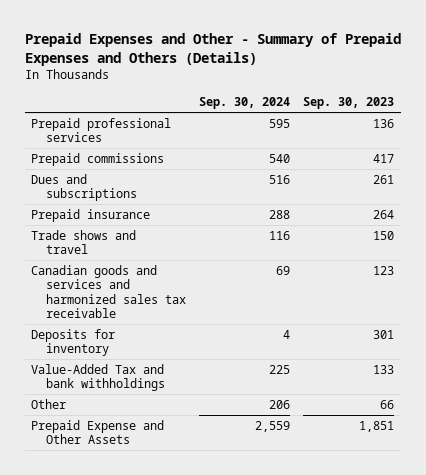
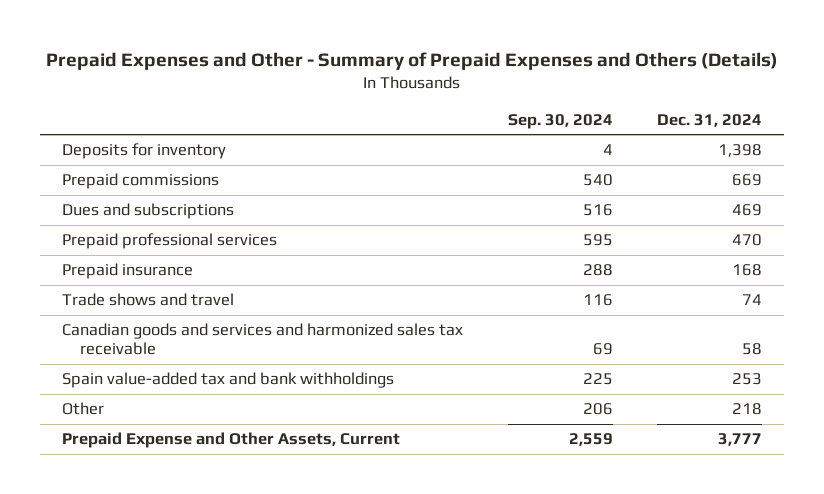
[303,97,395,110] Sep. 30, 2023 -> none
none -> [657,113,763,127] Dec. 31, 2024
[31,328,116,357] Deposits for inventory -> [62,143,227,160] Deposits for inventory
[31,117,172,143] Prepaid professional services -> [62,233,278,250] Prepaid professional services
[31,363,165,392] Value-Added Tax and bank withholdings -> [62,372,395,389] Spain value-added tax and bank withholdings
[31,419,165,445] Prepaid Expense and Other Assets -> [62,432,401,449] Prepaid Expense and Other Assets, Current

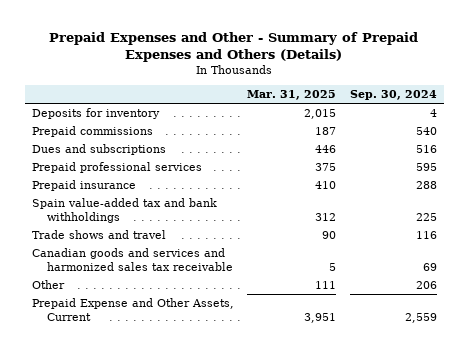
[657,113,763,127] Dec. 31, 2024 -> none
none -> [247,90,337,101] Mar. 31, 2025
[62,372,395,389] Spain value-added tax and bank withholdings -> [31,198,217,224] Spain value-added tax and bank withholdings

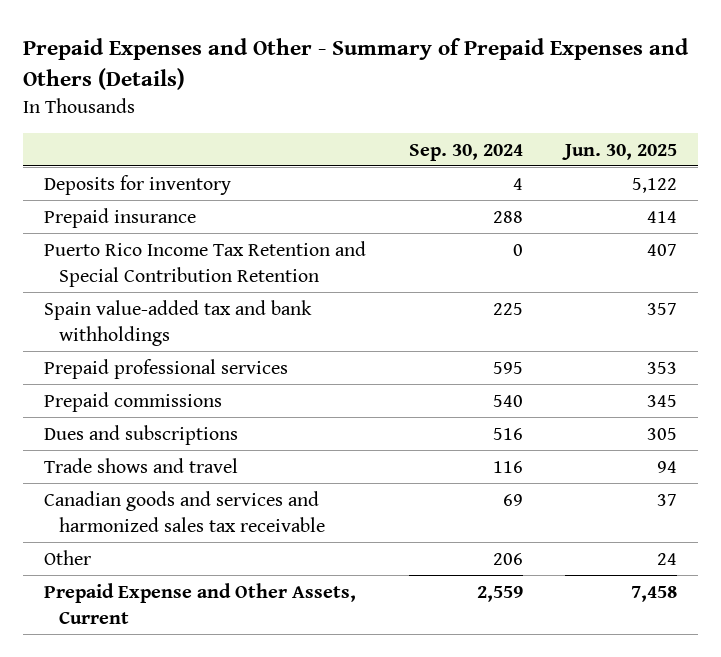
[247,90,337,101] Mar. 31, 2025 -> none
none -> [561,143,677,160] Jun. 30, 2025
none -> [44,240,367,287] Puerto Rico Income Tax Retention and Special Contribution Retention
[31,162,202,174] Prepaid professional services -> [44,358,289,379] Prepaid professional services
[31,126,153,138] Prepaid commissions -> [44,391,223,412] Prepaid commissions
[31,144,166,156] Dues and subscriptions -> [44,424,239,445] Dues and subscriptions

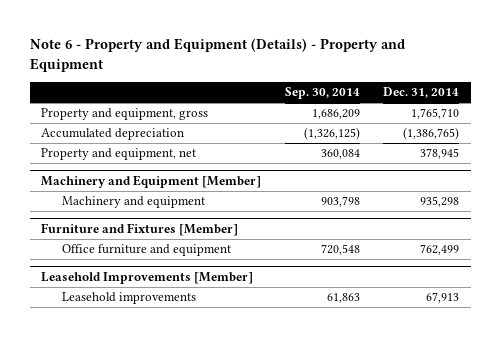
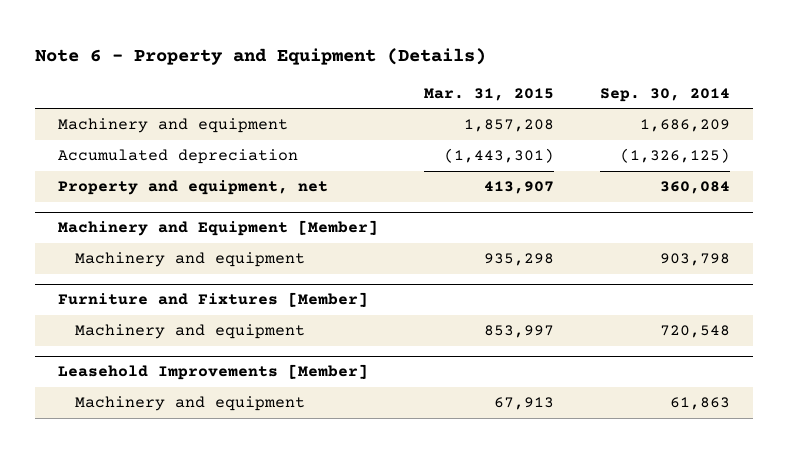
[29,38,405,73] Note 6 - Property and Equipment (Details) - Property and Equipment -> [35,47,487,65] Note 6 - Property and Equipment (Details)
[383,87,460,99] Dec. 31, 2014 -> none
none -> [424,87,555,101] Mar. 31, 2015
[41,108,209,121] Property and equipment, gross -> [58,118,289,134] Machinery and equipment
[61,244,231,257] Office furniture and equipment -> [74,324,305,340] Machinery and equipment
[61,292,196,305] Leasehold improvements -> [74,396,305,412] Machinery and equipment

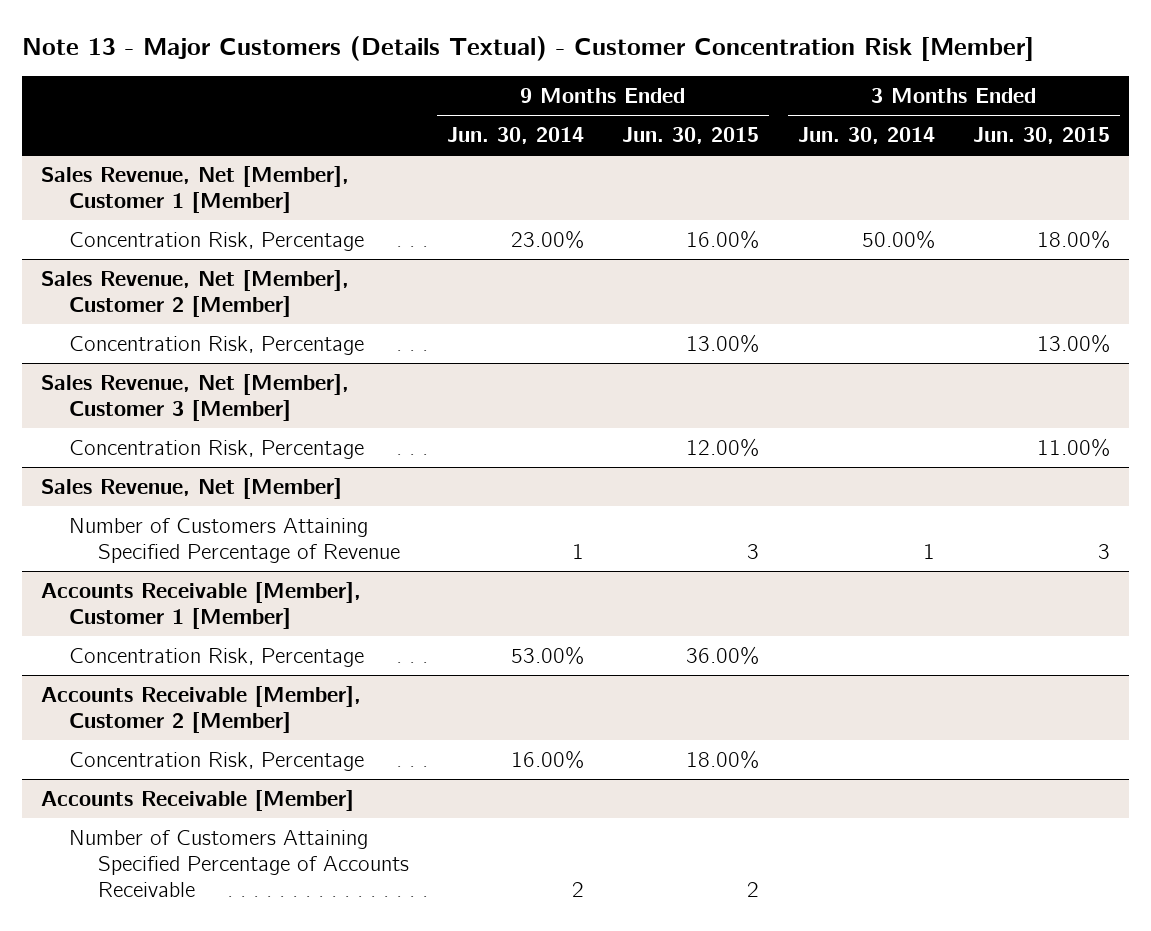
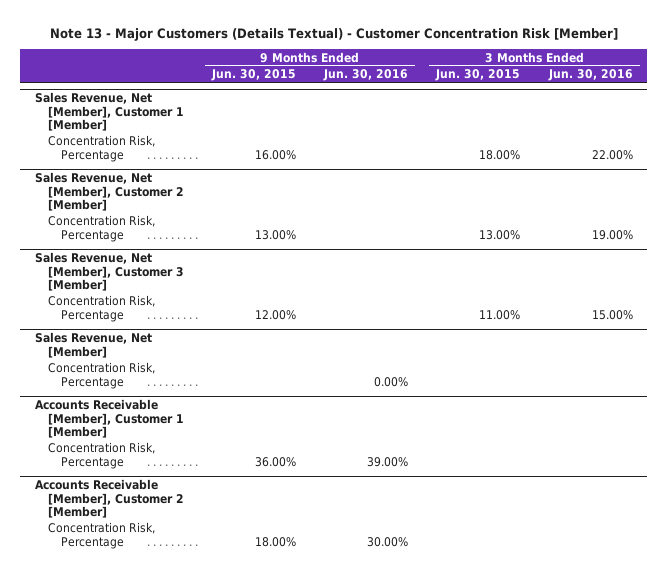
[446,126,584,144] Jun. 30, 2014 -> none
[797,126,935,144] Jun. 30, 2014 -> none
none -> [323,68,409,81] Jun. 30, 2016
none -> [547,68,633,81] Jun. 30, 2016
[69,517,400,563] Number of Customers Attaining Specified Percentage of Revenue -> none
none -> [47,362,155,389] Concentration Risk, Percentage
[40,789,354,811] Accounts Receivable [Member] -> none
[69,829,409,897] Number of Customers Attaining Specified Percentage of Accounts Receivable -> none

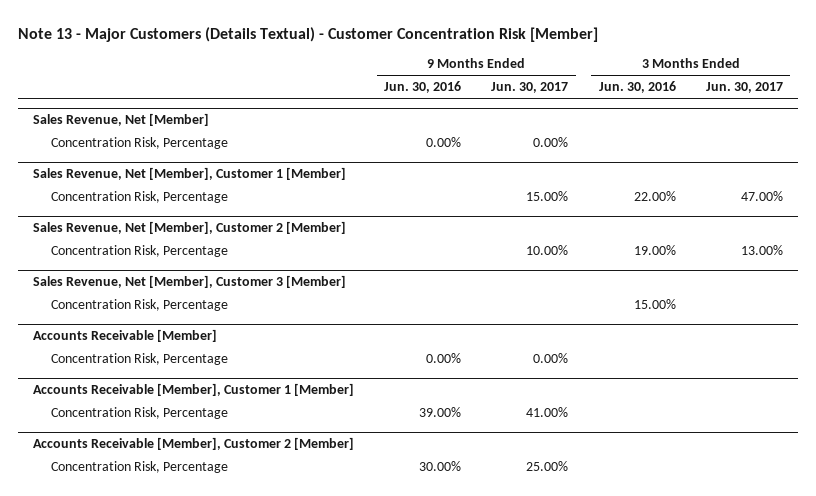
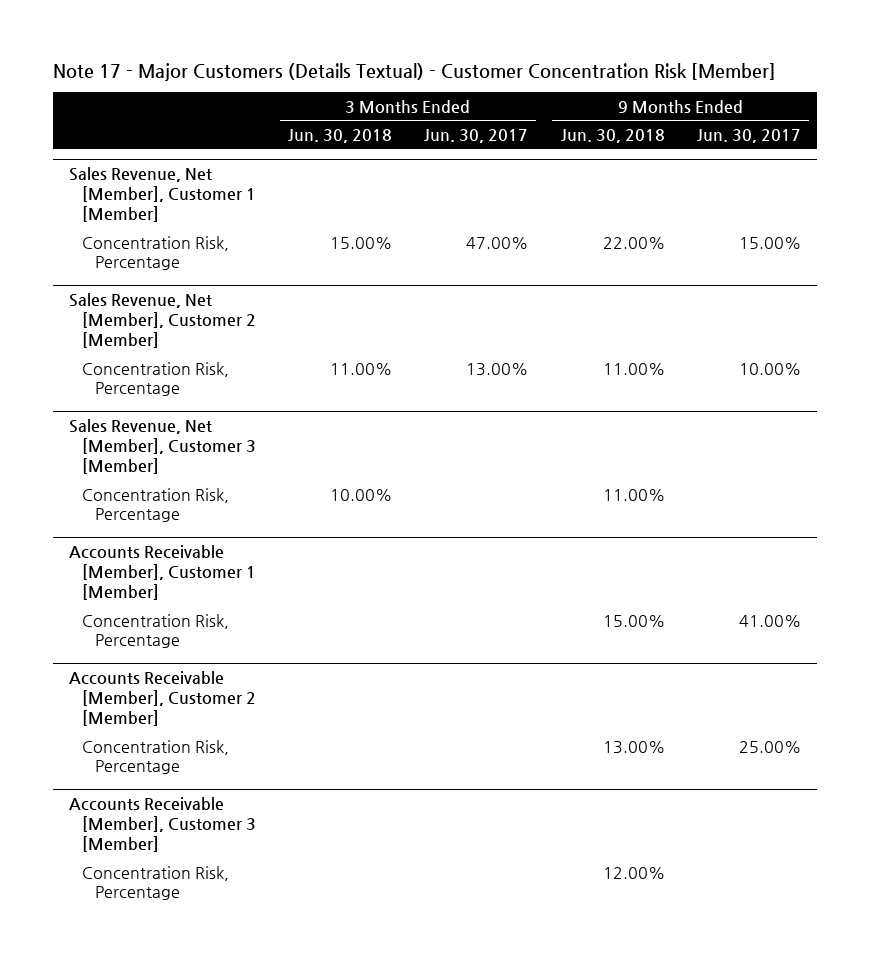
[17,26,598,42] Note 13 - Major Customers (Details Textual) - Customer Concentration Risk [Member] -> [52,62,776,81] Note 17 - Major Customers (Details Textual) - Customer Concentration Risk [Member]
[384,81,462,94] Jun. 30, 2016 -> none
[598,81,676,94] Jun. 30, 2016 -> none
none -> [288,129,393,144] Jun. 30, 2018
none -> [560,129,665,144] Jun. 30, 2018
[32,113,209,127] Sales Revenue, Net [Member] -> none
[51,137,229,150] Concentration Risk, Percentage -> none
[32,329,217,343] Accounts Receivable [Member] -> none
[51,353,229,366] Concentration Risk, Percentage -> none
none -> [68,797,257,852] Accounts Receivable [Member], Customer 3 [Member]
none -> [82,865,230,901] Concentration Risk, Percentage

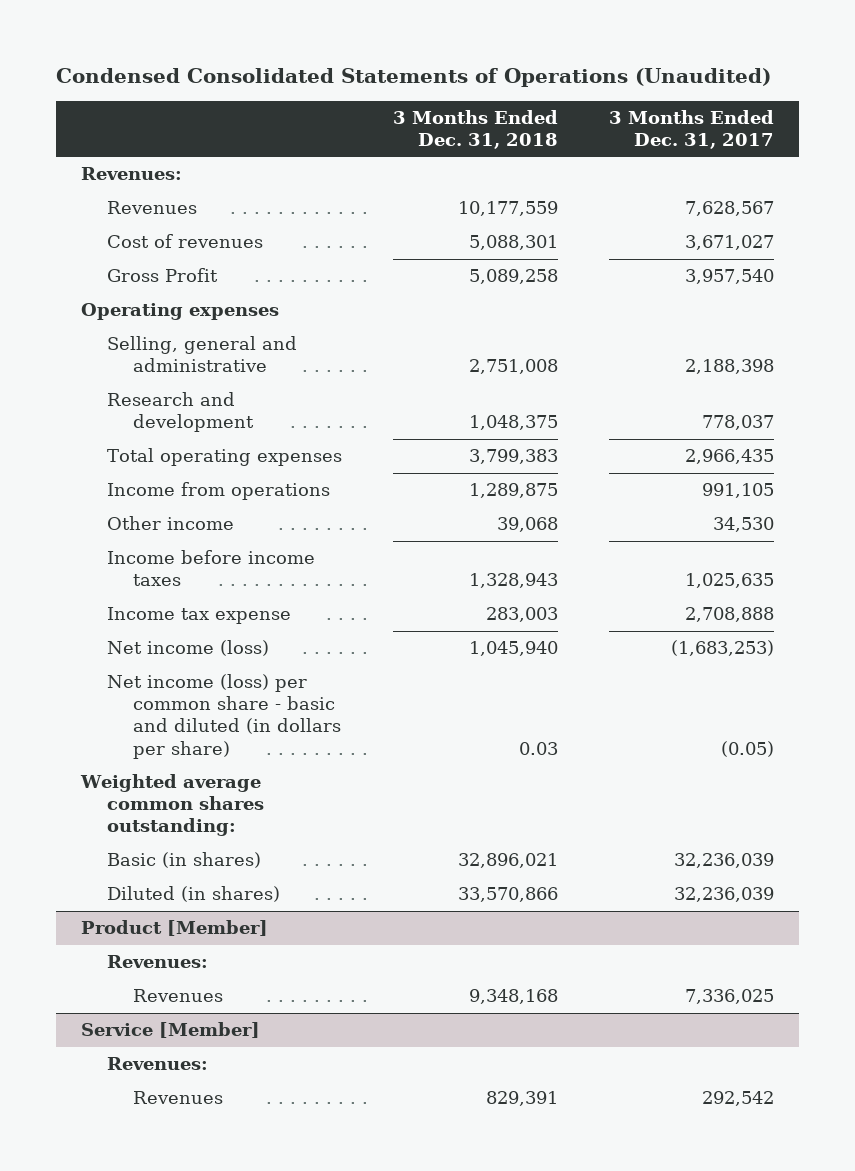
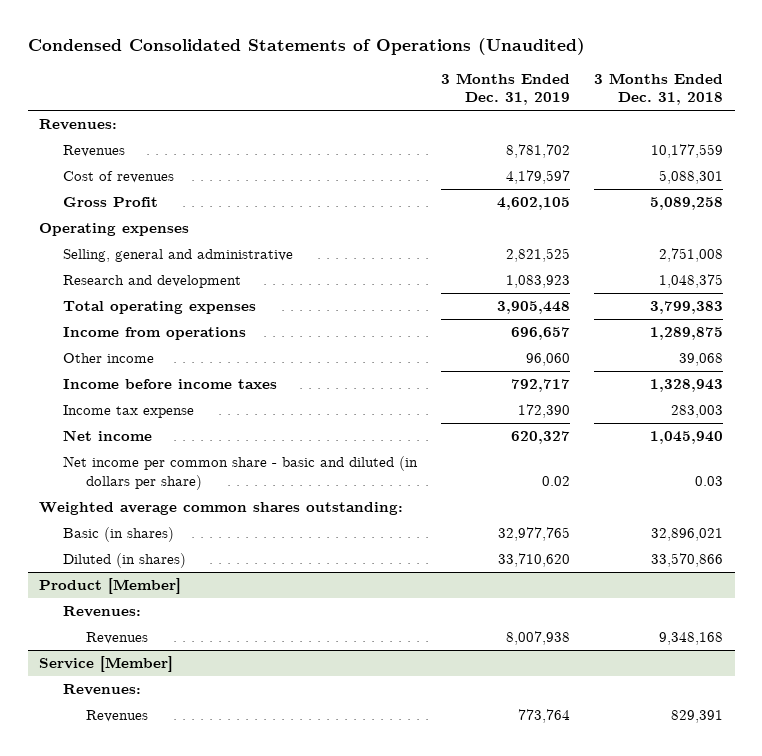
[608,110,774,150] 3 Months Ended Dec. 31, 2017 -> none
none -> [440,72,570,106] 3 Months Ended Dec. 31, 2019
[107,640,270,657] Net income (loss) -> [62,430,152,442] Net income
[107,674,342,759] Net income (loss) per common share - basic and diluted (in dollars per share) -> [62,456,418,490] Net income per common share - basic and diluted (in dollars per share)

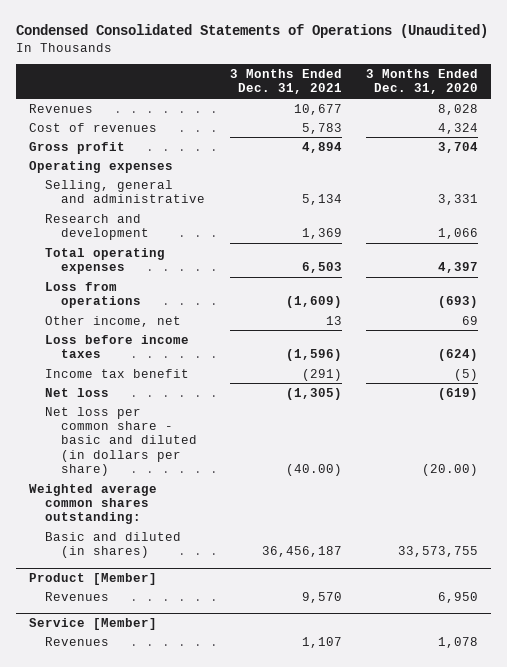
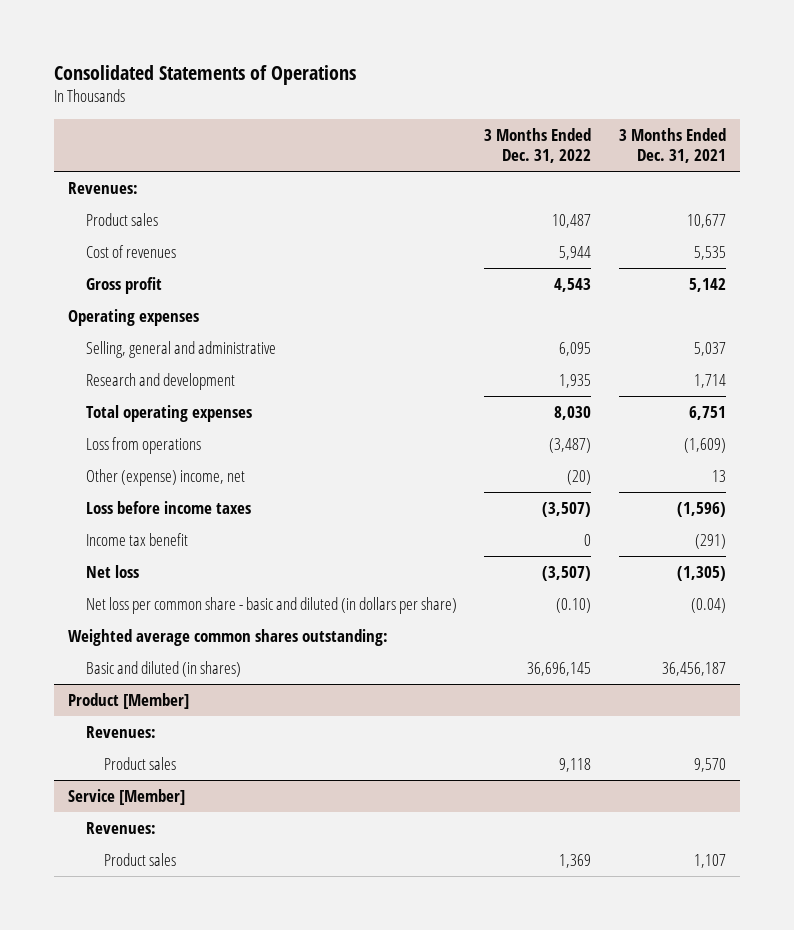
[16,24,489,39] Condensed Consolidated Statements of Operations (Unaudited) -> [53,64,356,85] Consolidated Statements of Operations
[366,69,479,95] 3 Months Ended Dec. 31, 2020 -> none
none -> [484,128,592,164] 3 Months Ended Dec. 31, 2022
none -> [67,181,138,194] Revenues:
[28,103,93,113] Revenues -> [85,212,158,226] Product sales
[301,122,342,134] 5,783 -> [693,245,726,260] 5,535
[301,141,342,153] 4,894 -> [688,277,726,292] 5,142
[301,194,342,206] 5,134 -> [693,341,726,356] 5,037
[301,228,342,240] 1,369 -> [693,373,726,388] 1,714
[301,262,342,274] 6,503 -> [688,405,726,420] 6,751
[44,315,181,327] Other income, net -> [85,468,245,486] Other (expense) income, net
[285,464,342,477] (40.00) -> [690,597,726,613] (0.04)
none -> [85,725,156,738] Revenues:
[44,591,109,601] Revenues -> [103,756,176,770] Product sales
none -> [85,821,156,834] Revenues:
[44,636,109,646] Revenues -> [103,852,176,866] Product sales

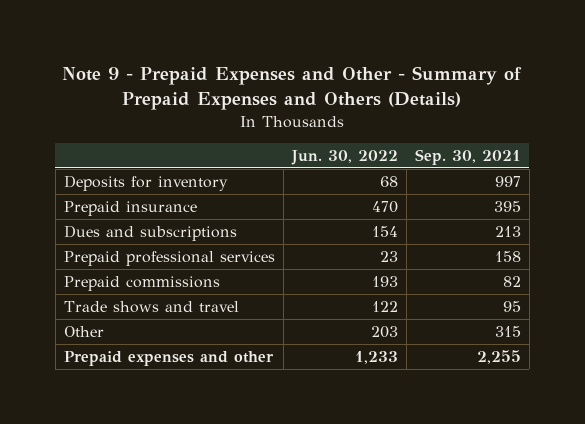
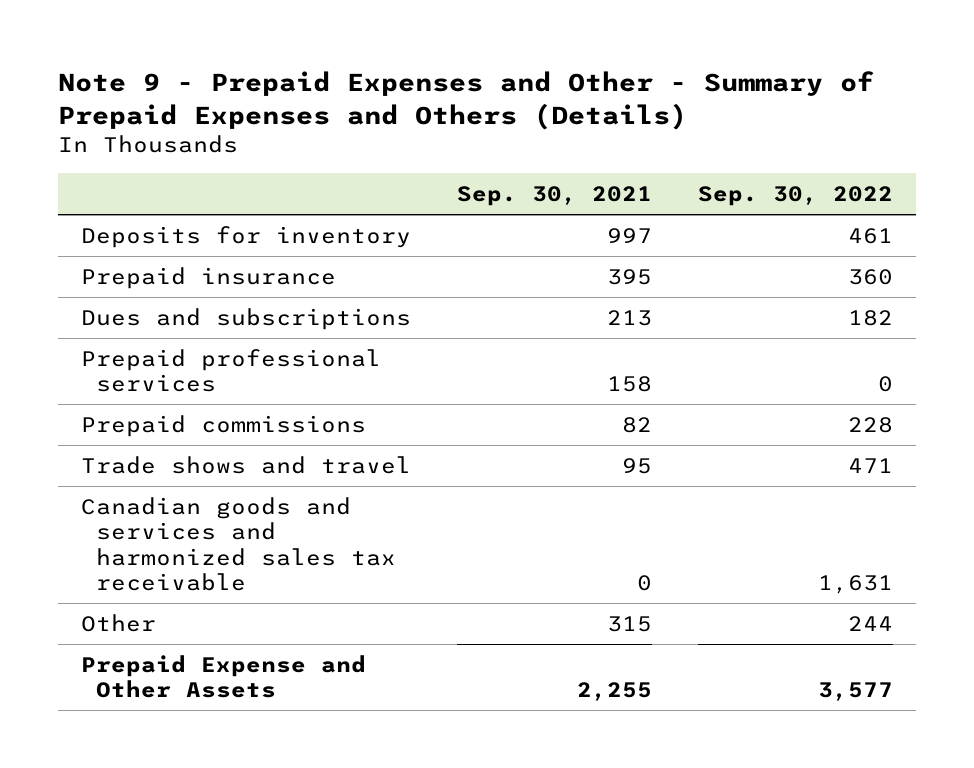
[290,149,398,165] Jun. 30, 2022 -> none
none -> [698,185,894,206] Sep. 30, 2022
none -> [81,496,397,592] Canadian goods and services and harmonized sales tax receivable
[63,350,274,366] Prepaid expenses and other -> [81,654,367,699] Prepaid Expense and Other Assets

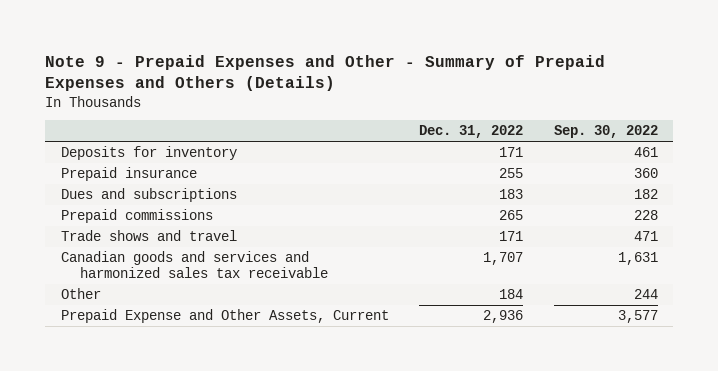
[457,185,653,206] Sep. 30, 2021 -> none
none -> [419,125,524,139] Dec. 31, 2022
[81,348,382,393] Prepaid professional services -> none
[81,654,367,699] Prepaid Expense and Other Assets -> [60,309,389,324] Prepaid Expense and Other Assets, Current

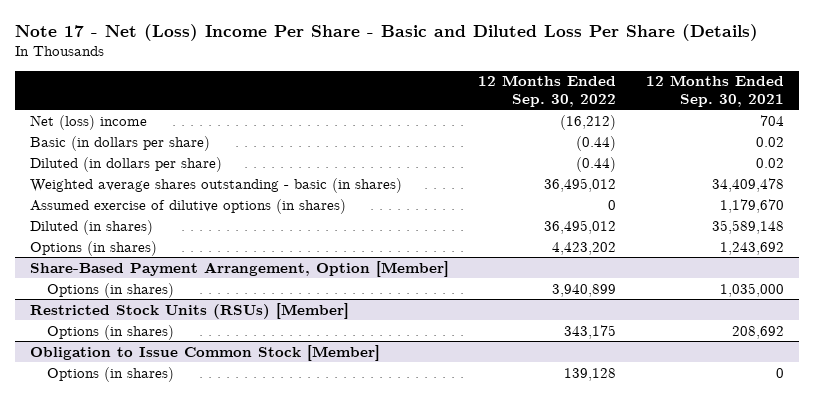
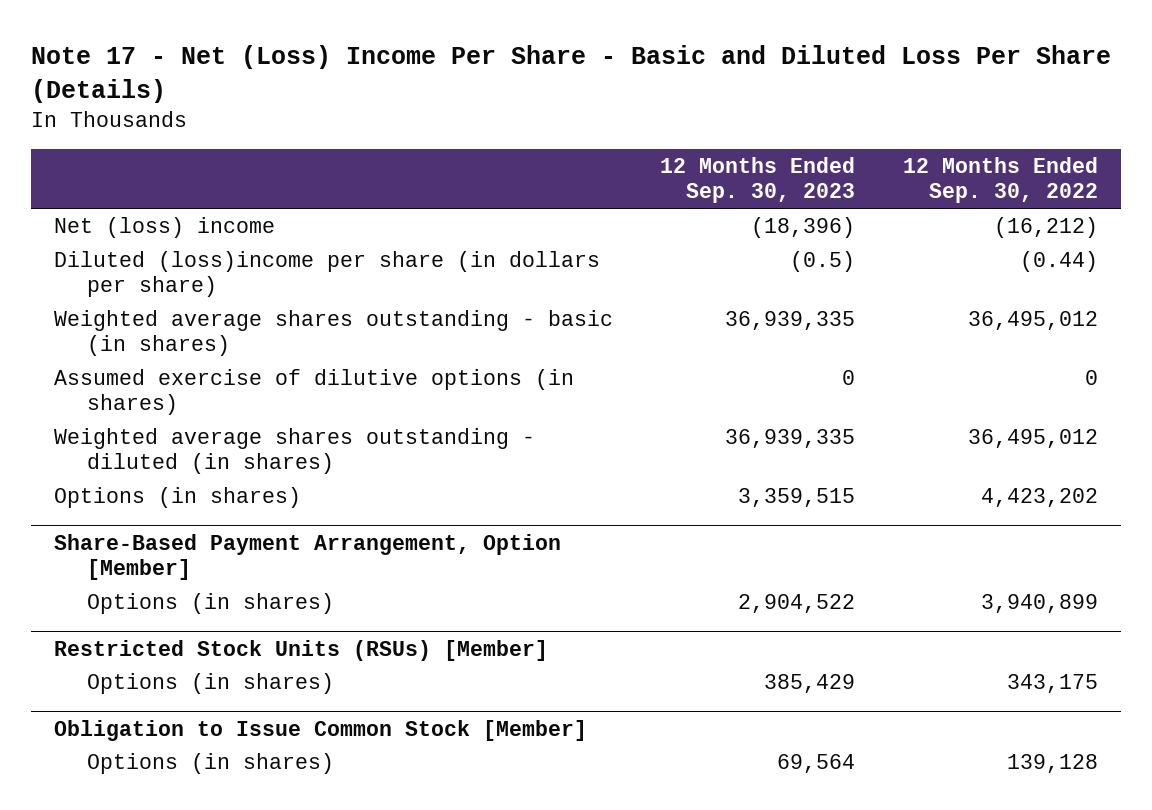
[646,75,785,107] 12 Months Ended Sep. 30, 2021 -> none
none -> [660,157,856,204] 12 Months Ended Sep. 30, 2023
[29,135,210,151] Basic (in dollars per share) -> none
[29,156,222,172] Diluted (in dollars per share) -> [54,251,601,298] Diluted (loss)income per share (in dollars per share)
[29,219,153,235] Diluted (in shares) -> [54,428,536,475] Weighted average shares outstanding - diluted (in shares)

